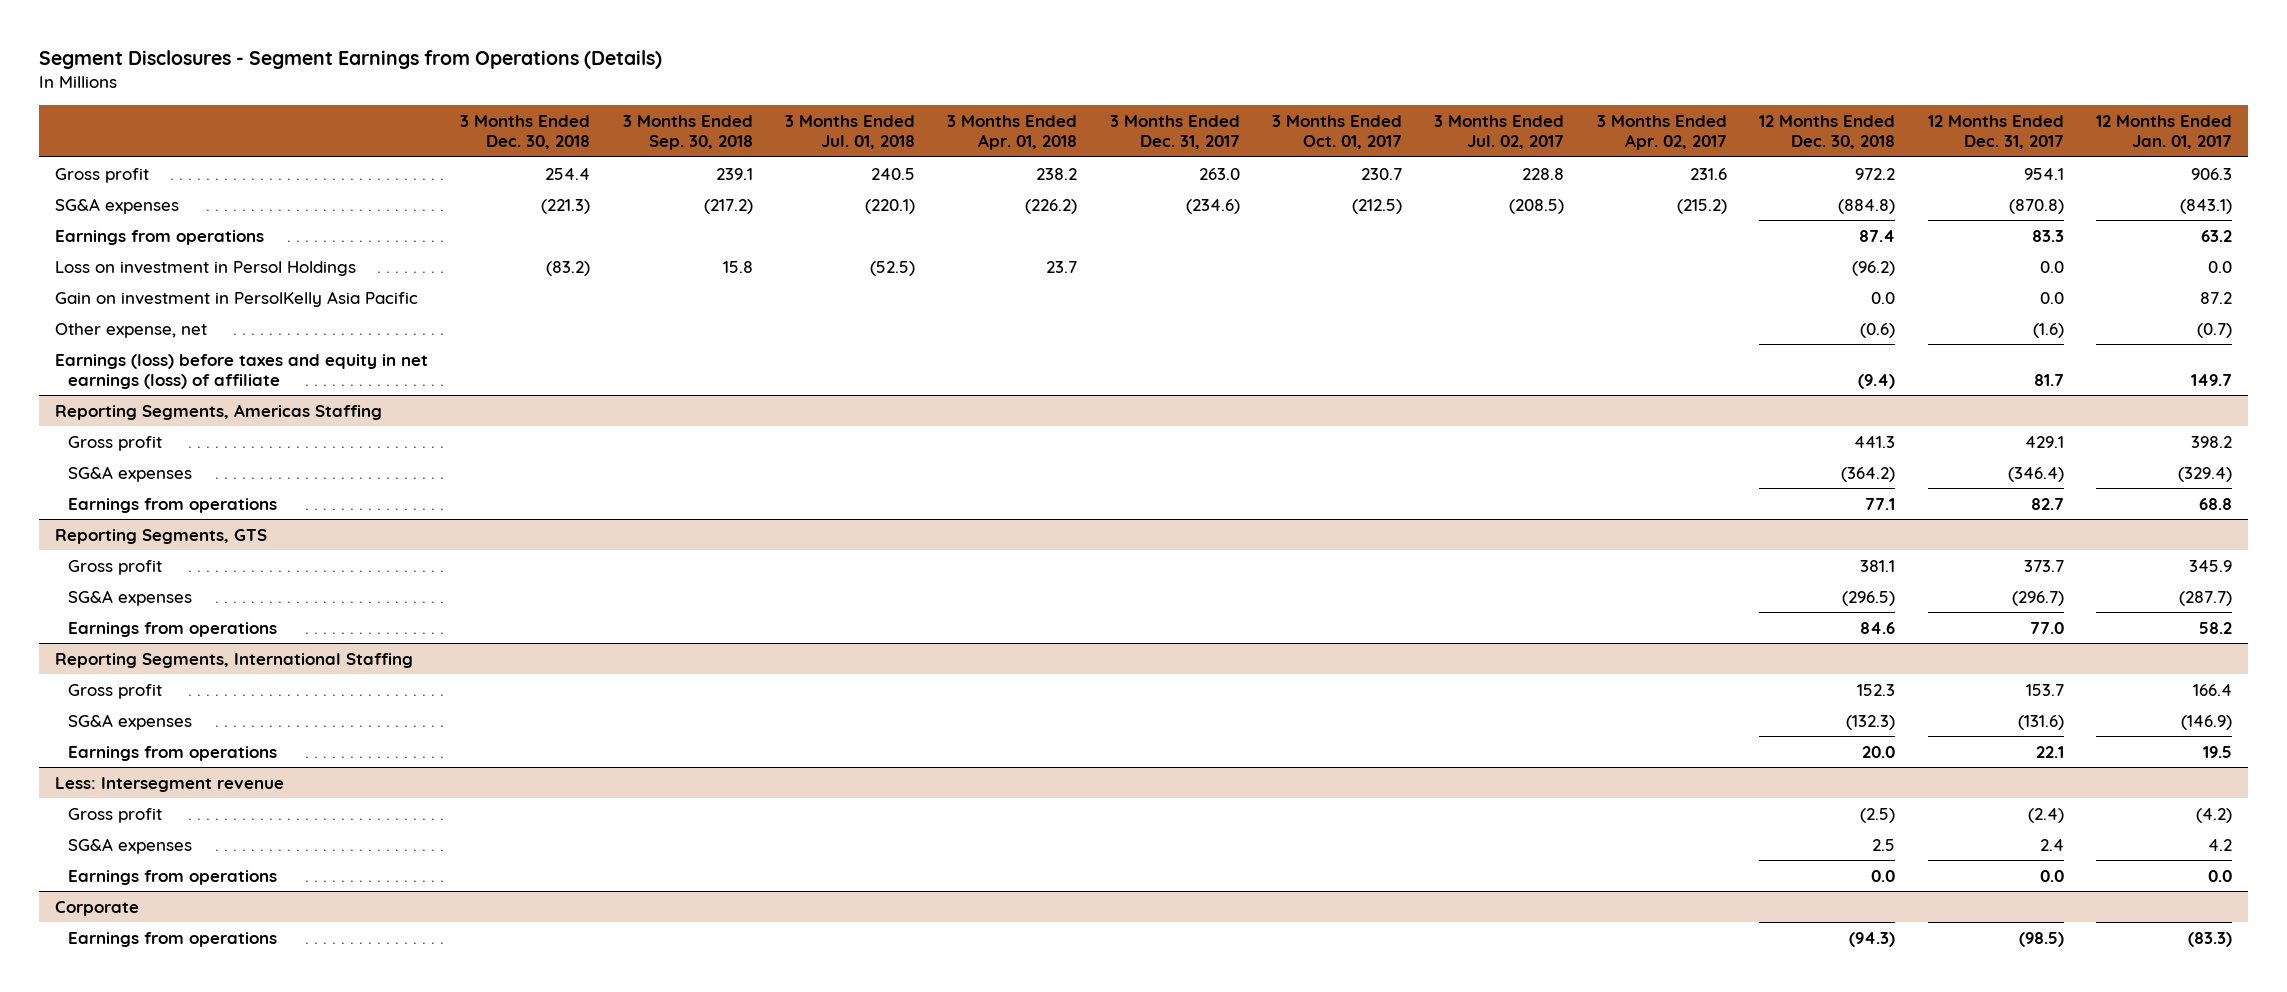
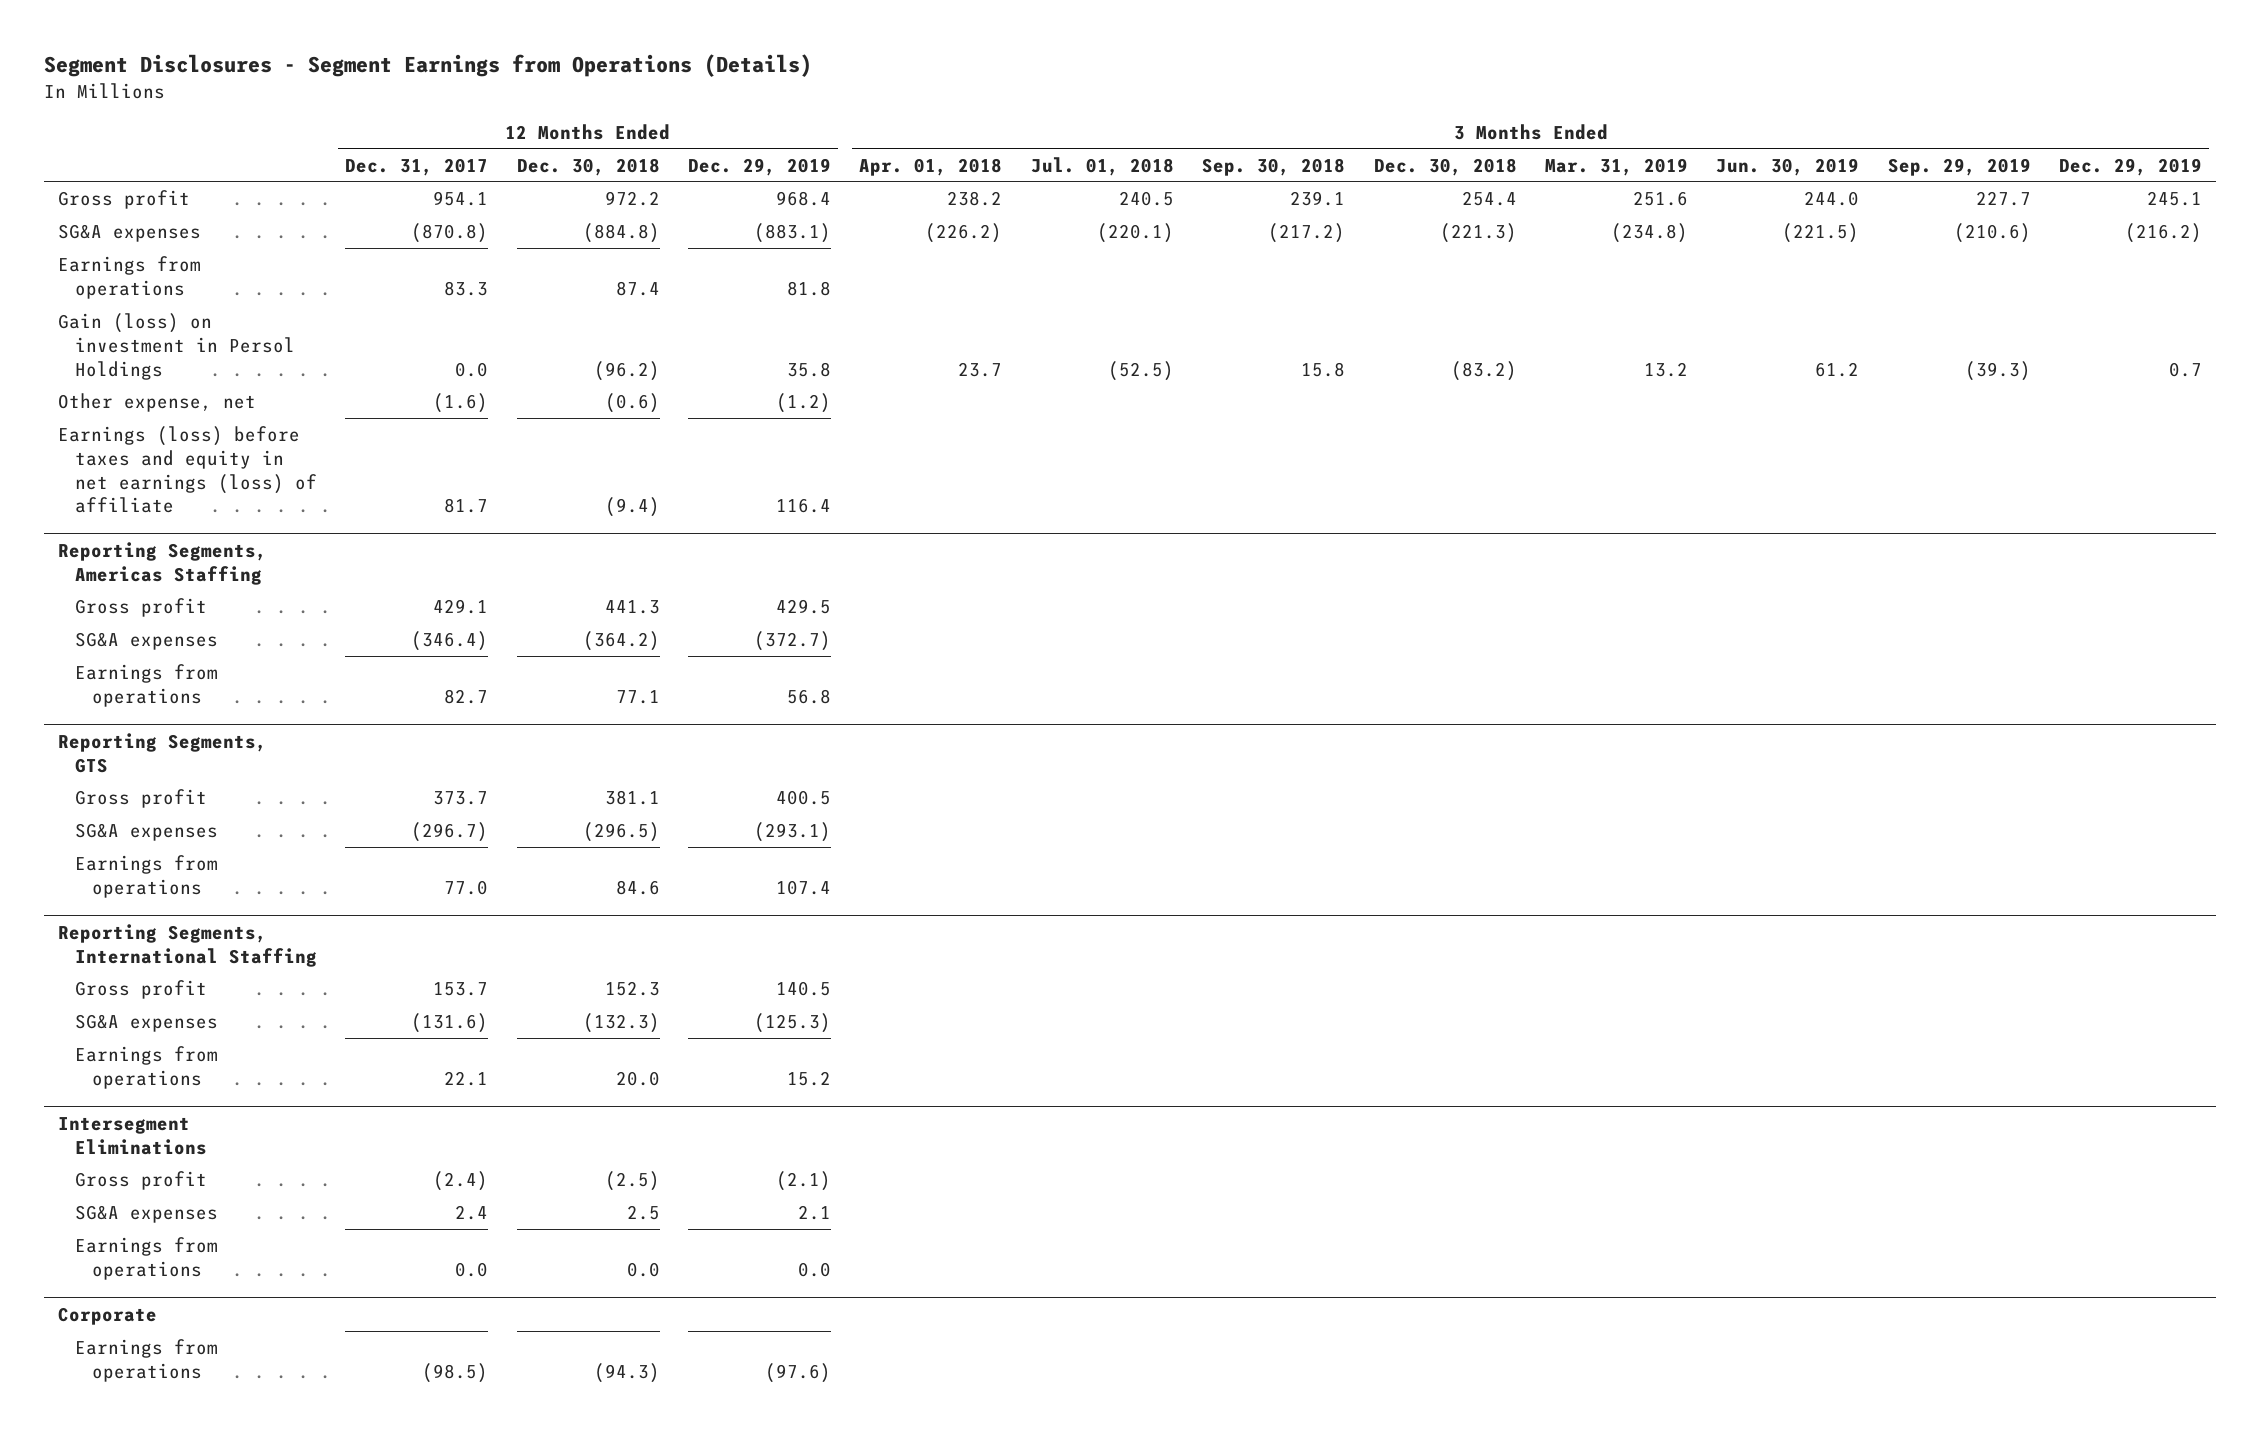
[1109,115,1240,150] 3 Months Ended Dec. 31, 2017 -> none
[1272,115,1403,150] 3 Months Ended Oct. 01, 2017 -> none
[1434,115,1565,150] 3 Months Ended Jul. 02, 2017 -> none
[1596,115,1727,151] 3 Months Ended Apr. 02, 2017 -> none
[2096,115,2233,150] 12 Months Ended Jan. 01, 2017 -> none
none -> [687,157,831,176] Dec. 29, 2019
none -> [1545,157,1689,176] Mar. 31, 2019
none -> [1716,157,1860,176] Jun. 30, 2019
none -> [1887,157,2031,176] Sep. 29, 2019
none -> [2059,157,2203,176] Dec. 29, 2019
[54,290,418,307] Gain on investment in PersolKelly Asia Pacific -> none
[54,260,356,276] Loss on investment in Persol Holdings -> [57,312,295,380] Gain (loss) on investment in Persol Holdings
[54,776,284,792] Less: Intersegment revenue -> [57,1116,207,1155] Intersegment Eliminations

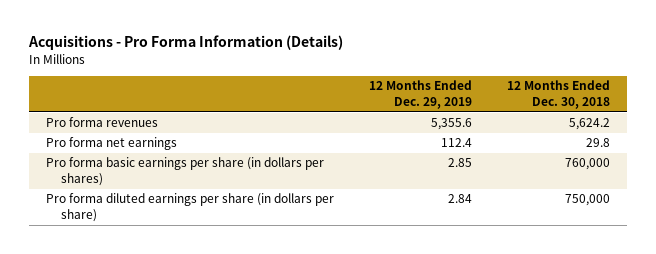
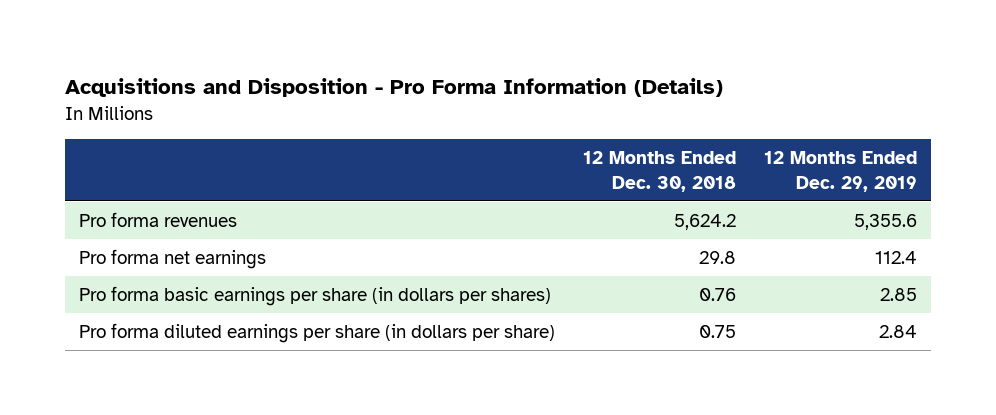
[27,35,343,51] Acquisitions - Pro Forma Information (Details) -> [64,78,723,98] Acquisitions and Disposition - Pro Forma Information (Details)
[564,158,610,171] 760,000 -> [698,288,736,302] 0.76
[564,194,610,207] 750,000 -> [698,325,736,339] 0.75

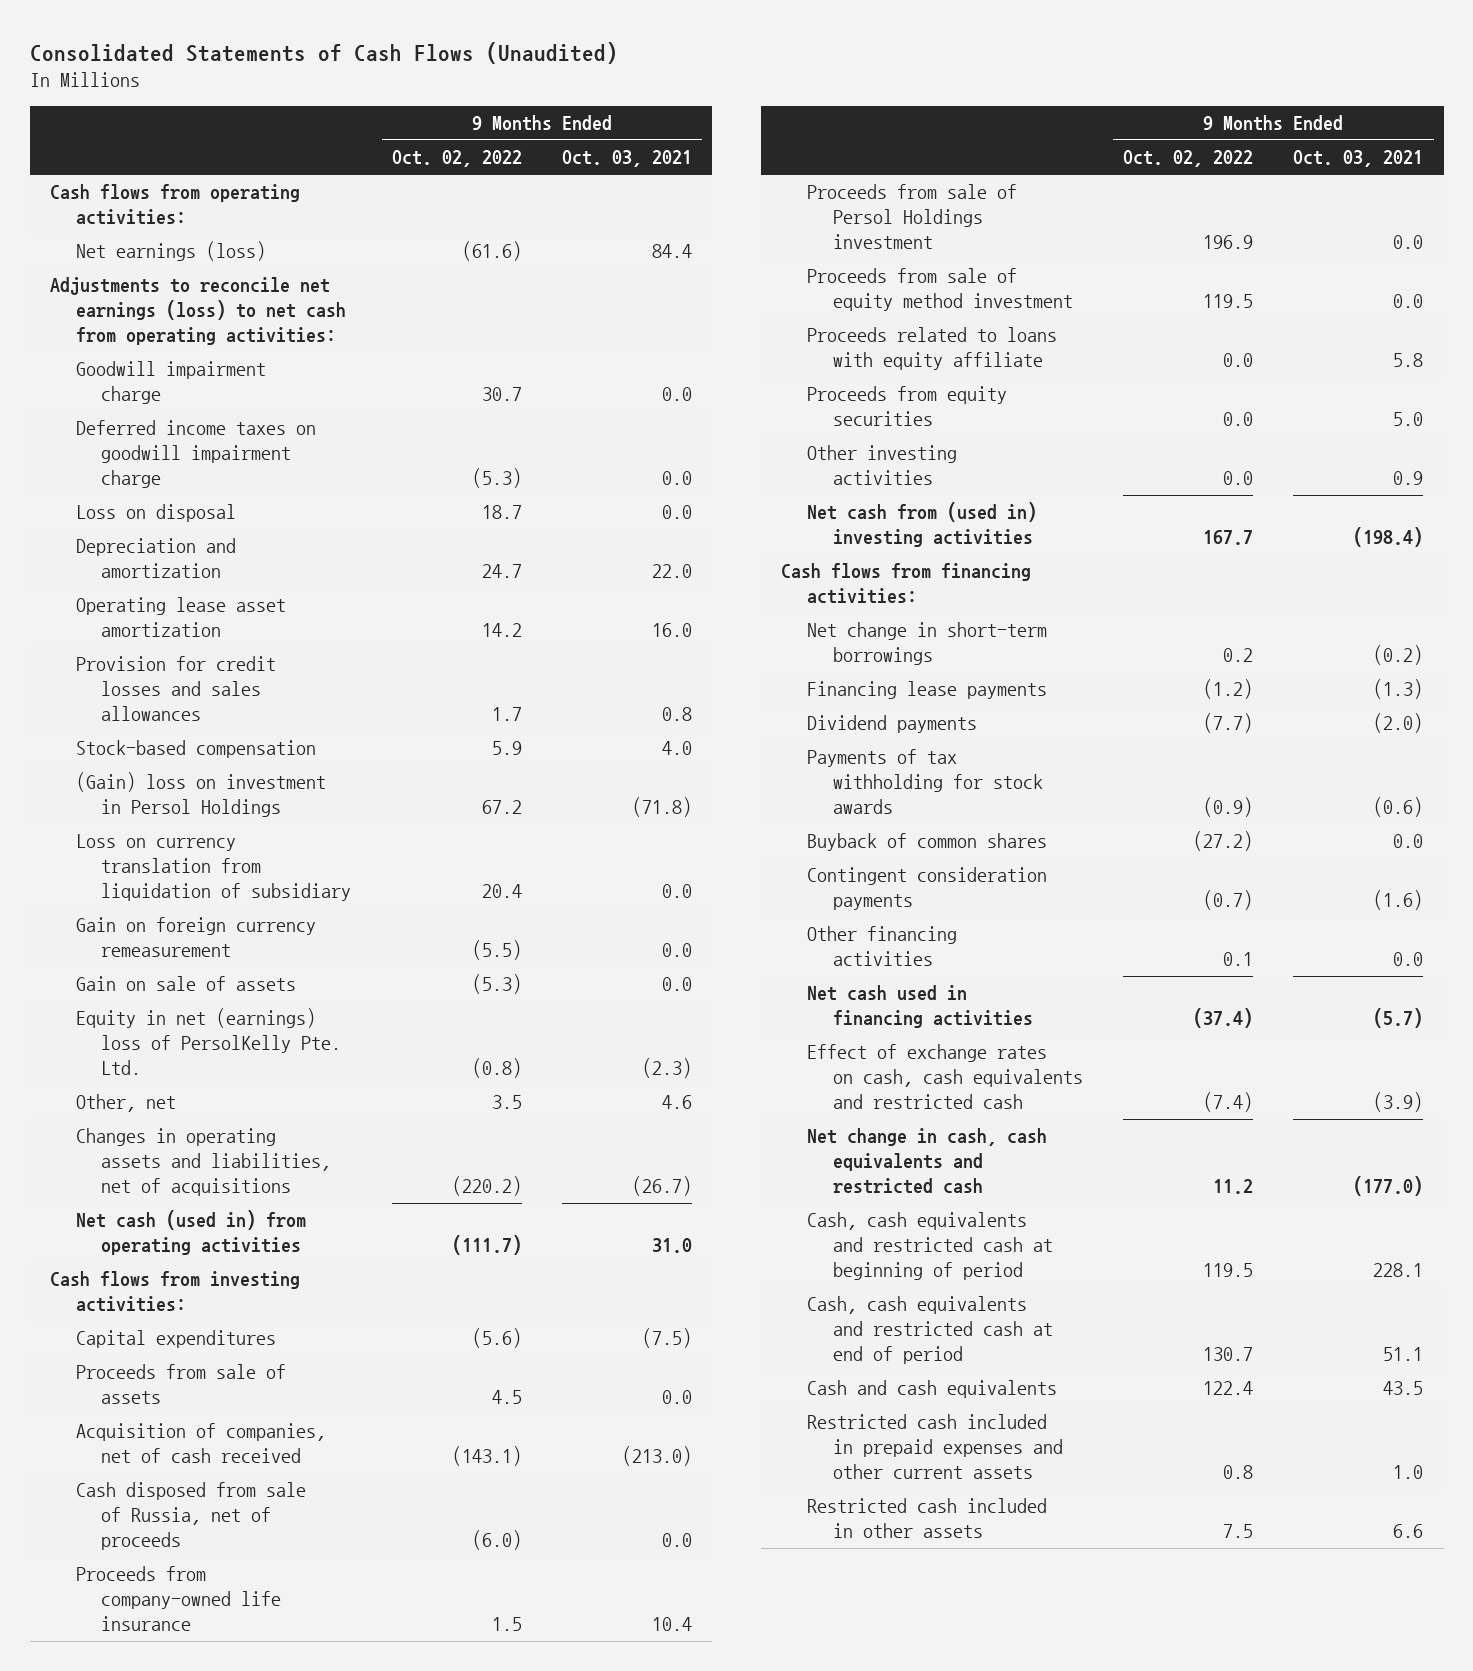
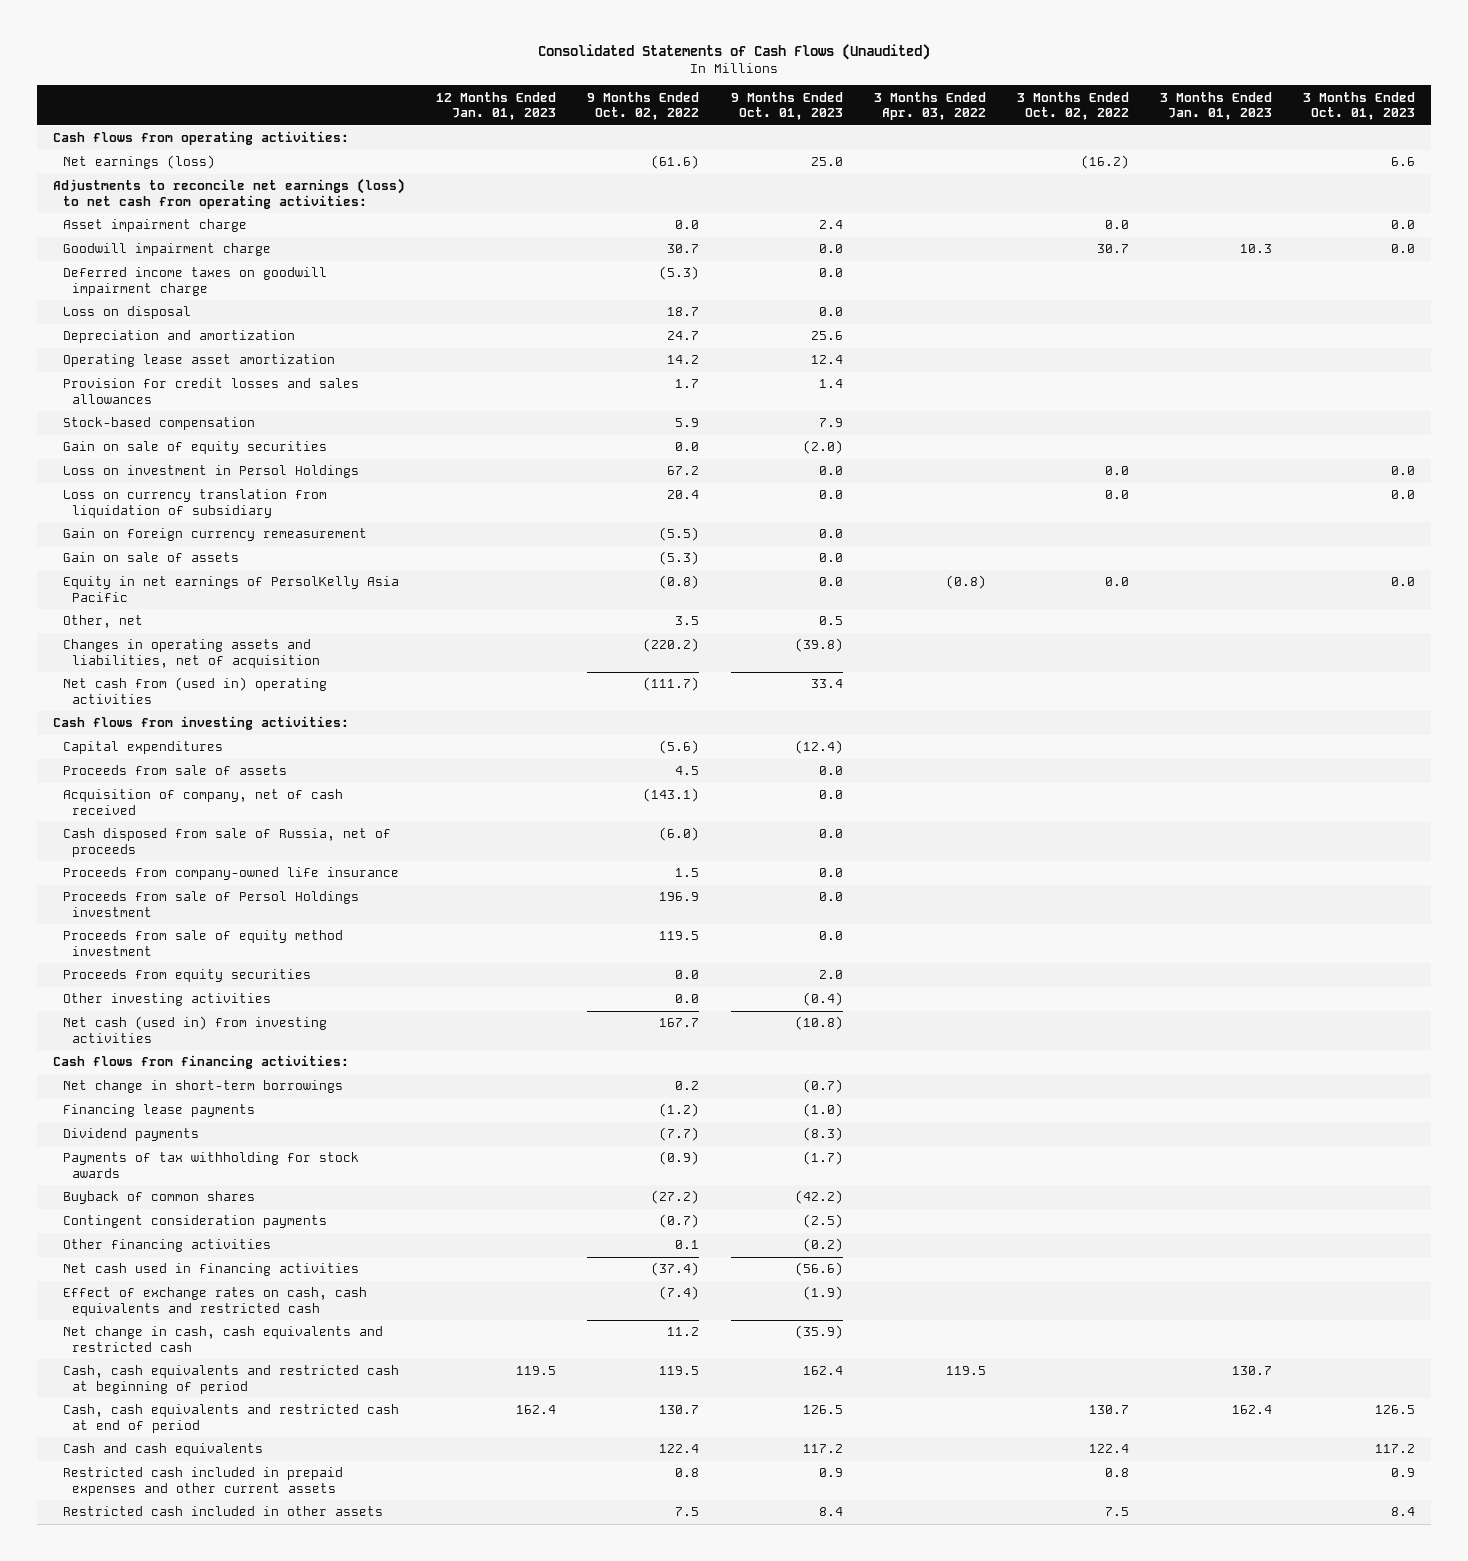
[562,150,693,168] Oct. 03, 2021 -> none
none -> [436,91,557,121] 12 Months Ended Jan. 01, 2023
none -> [730,91,843,121] 9 Months Ended Oct. 01, 2023
none -> [873,91,986,121] 3 Months Ended Apr. 03, 2022
none -> [1016,91,1129,121] 3 Months Ended Oct. 02, 2022
none -> [1160,91,1273,121] 3 Months Ended Jan. 01, 2023
none -> [1303,91,1416,121] 3 Months Ended Oct. 01, 2023
none -> [62,219,247,233] Asset impairment charge
none -> [62,441,327,455] Gain on sale of equity securities
[75,772,326,818] (Gain) loss on investment in Persol Holdings -> [62,465,359,479] Loss on investment in Persol Holdings
[75,1008,342,1076] Equity in net (earnings) loss of PersolKelly Pte. Ltd. -> [62,576,399,602] Equity in net earnings of PersolKelly Asia Pacific
[75,1128,332,1197] Changes in operating assets and liabilities, net of acquisitions -> [62,639,321,668] Changes in operating assets and liabilities, net of acquisition
[75,1210,306,1256] Net cash (used in) from operating activities -> [62,677,327,704] Net cash from (used in) operating activities
[75,1423,326,1464] Acquisition of companies, net of cash received -> [62,789,343,815] Acquisition of company, net of cash received
[806,327,1057,371] Proceeds related to loans with equity affiliate -> none
[806,502,1037,548] Net cash from (used in) investing activities -> [62,1016,327,1043] Net cash (used in) from investing activities

